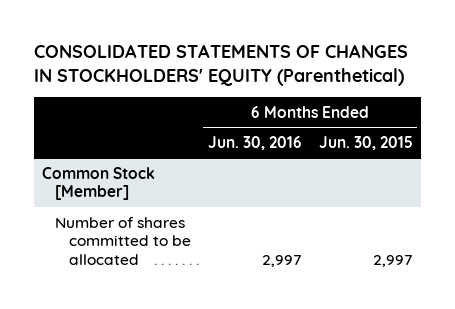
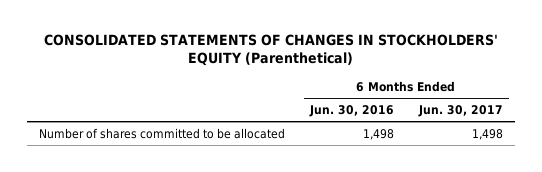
[318,135,413,150] Jun. 30, 2015 -> none
none -> [417,105,503,118] Jun. 30, 2017
[41,166,155,201] Common Stock [Member] -> none
[261,255,302,268] 2,997 -> [362,128,394,140] 1,498

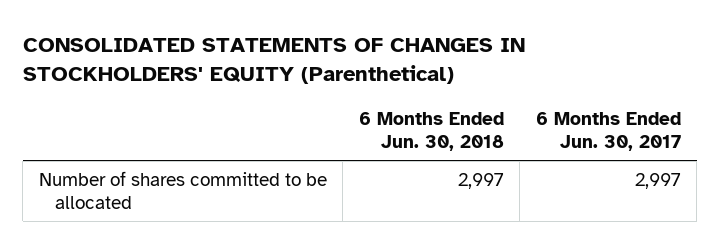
[308,105,394,118] Jun. 30, 2016 -> none
none -> [358,111,504,152] 6 Months Ended Jun. 30, 2018
[471,128,503,140] 1,498 -> [634,172,681,189] 2,997

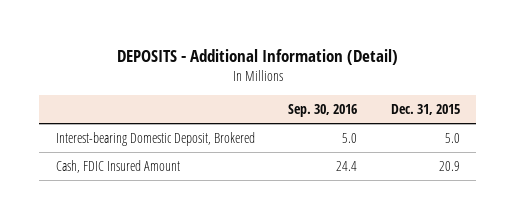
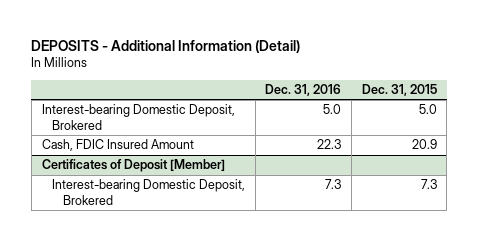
[288,104,358,118] Sep. 30, 2016 -> none
none -> [265,84,342,97] Dec. 31, 2016
none -> [41,159,225,173] Certificates of Deposit [Member]
none -> [52,179,246,205] Interest-bearing Domestic Deposit, Brokered

